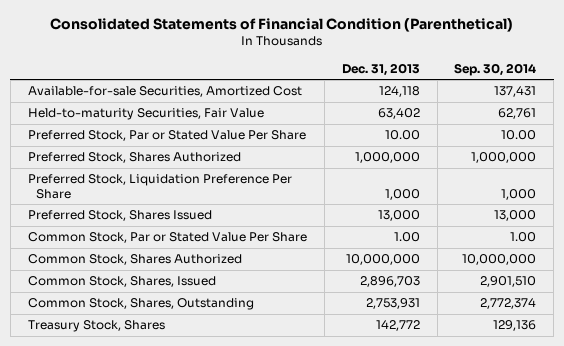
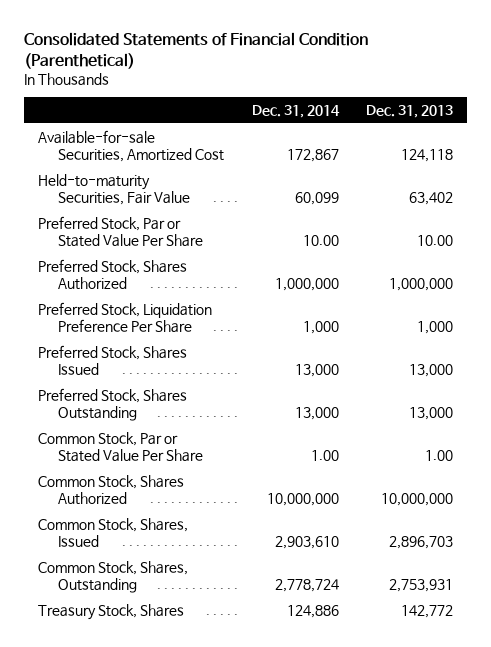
[454,62,537,76] Sep. 30, 2014 -> none
none -> [251,104,340,118] Dec. 31, 2014
none -> [37,387,187,421] Preferred Stock, Shares Outstanding

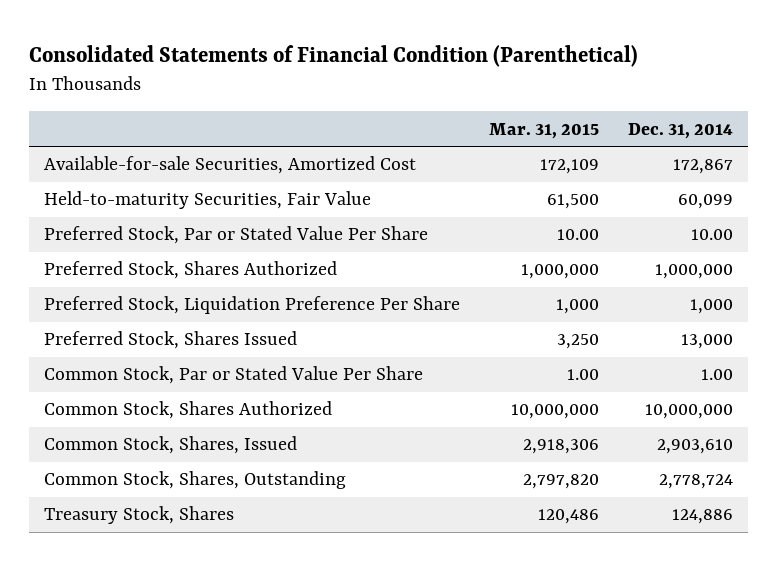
[366,104,454,118] Dec. 31, 2013 -> none
none -> [488,122,599,139] Mar. 31, 2015
[37,387,187,421] Preferred Stock, Shares Outstanding -> none

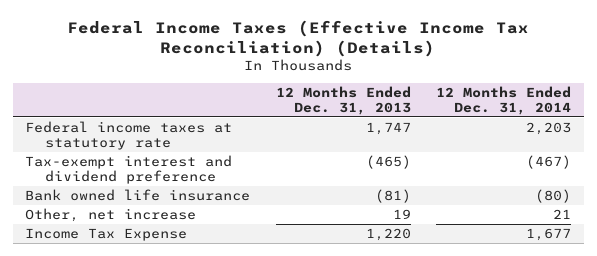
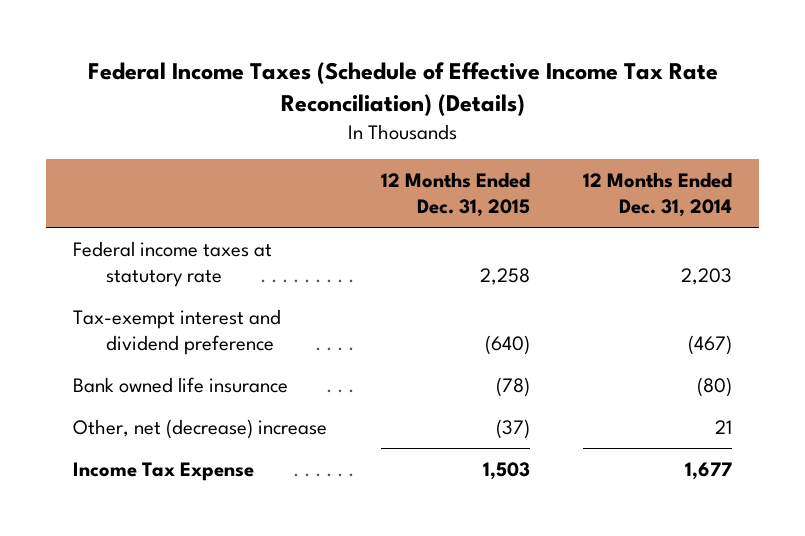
[67,19,530,57] Federal Income Taxes (Effective Income Tax Reconciliation) (Details) -> [87,61,718,116] Federal Income Taxes (Schedule of Effective Income Tax Rate Reconciliation) (Details)
[275,85,411,115] 12 Months Ended Dec. 31, 2013 -> none
none -> [380,172,530,218] 12 Months Ended Dec. 31, 2015
[25,207,197,222] Other, net increase -> [73,418,328,439] Other, net (decrease) increase

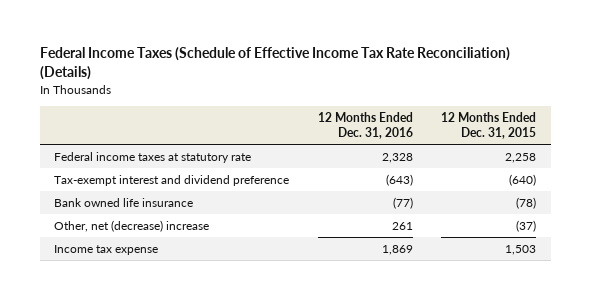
[583,172,733,218] 12 Months Ended Dec. 31, 2014 -> none
none -> [317,111,413,140] 12 Months Ended Dec. 31, 2016
[73,461,255,481] Income Tax Expense -> [53,244,158,255] Income tax expense

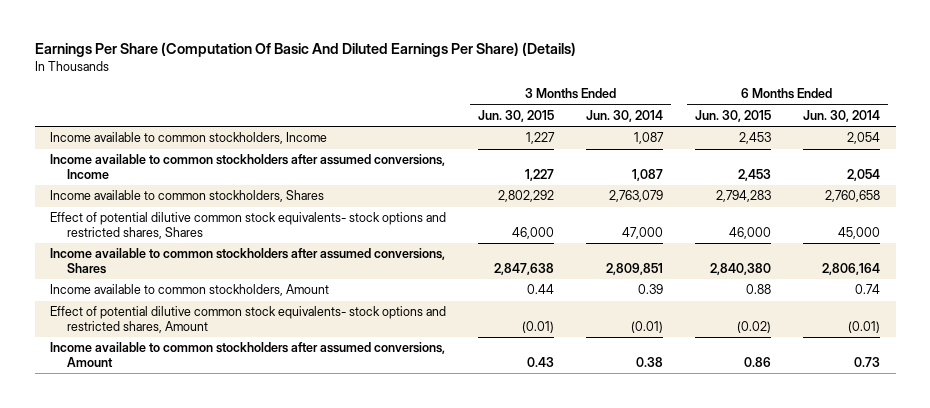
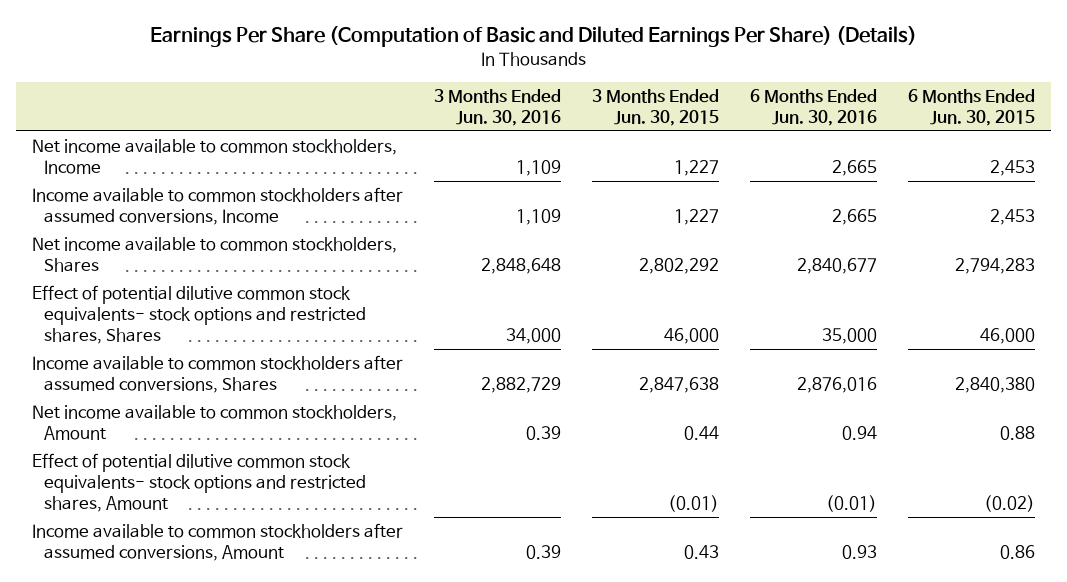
[34,41,576,57] Earnings Per Share (Computation Of Basic And Diluted Earnings Per Share) (Details) -> [150,26,918,48] Earnings Per Share (Computation of Basic and Diluted Earnings Per Share) (Details)
[586,109,664,122] Jun. 30, 2014 -> none
[802,109,880,122] Jun. 30, 2014 -> none
none -> [433,88,561,126] 3 Months Ended Jun. 30, 2016
none -> [749,88,877,126] 6 Months Ended Jun. 30, 2016
[50,132,328,145] Income available to common stockholders, Income -> [31,138,397,175] Net income available to common stockholders, Income
[50,190,325,203] Income available to common stockholders, Shares -> [31,236,397,273] Net income available to common stockholders, Shares
[50,284,330,297] Income available to common stockholders, Amount -> [31,404,397,441] Net income available to common stockholders, Amount

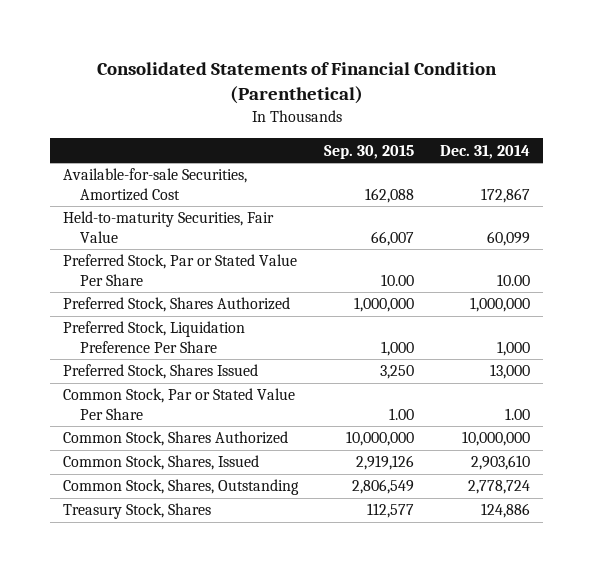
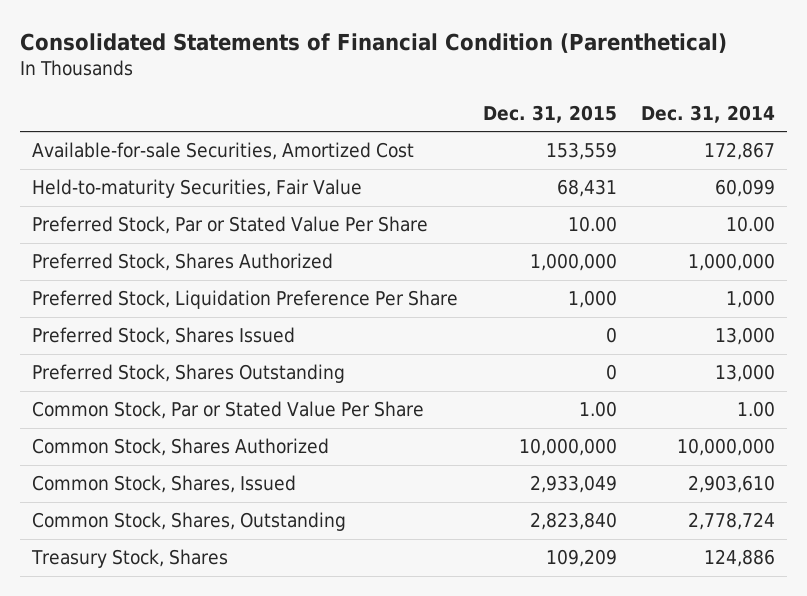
[324,144,415,159] Sep. 30, 2015 -> none
none -> [482,104,617,123] Dec. 31, 2015
none -> [32,364,346,384] Preferred Stock, Shares Outstanding

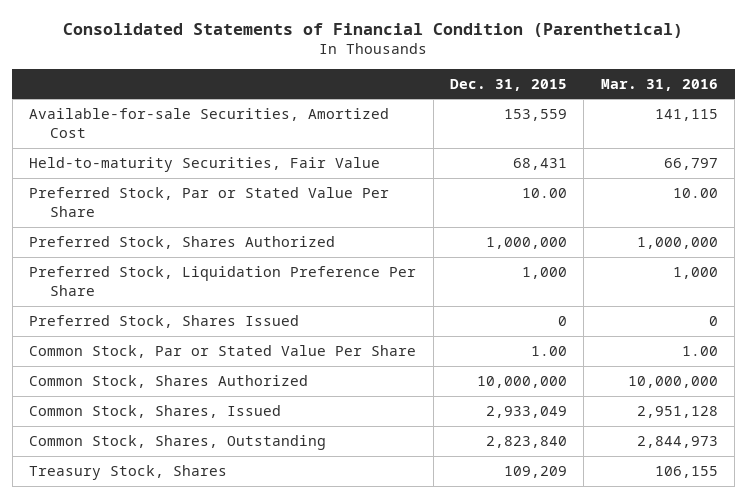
[640,104,775,123] Dec. 31, 2014 -> none
none -> [600,78,718,91] Mar. 31, 2016
[32,364,346,384] Preferred Stock, Shares Outstanding -> none

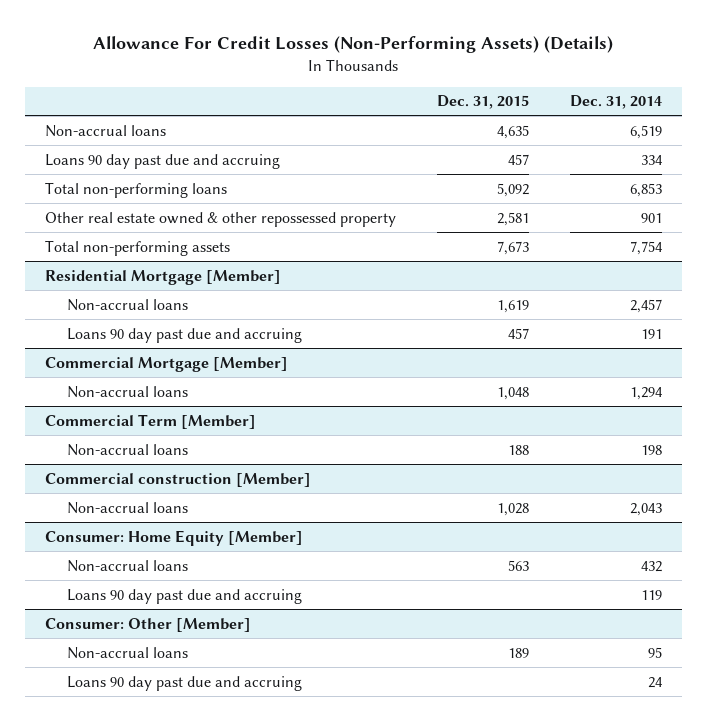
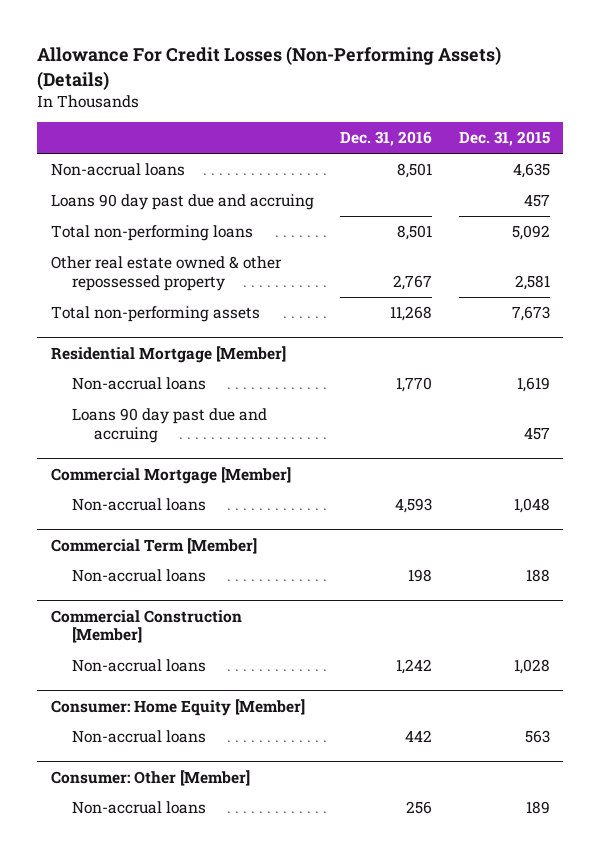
[569,95,662,110] Dec. 31, 2014 -> none
none -> [340,131,433,147] Dec. 31, 2016
[45,472,312,487] Commercial construction [Member] -> [50,609,242,644] Commercial Construction [Member]
[67,588,303,604] Loans 90 day past due and accruing -> none
[67,675,303,691] Loans 90 day past due and accruing -> none

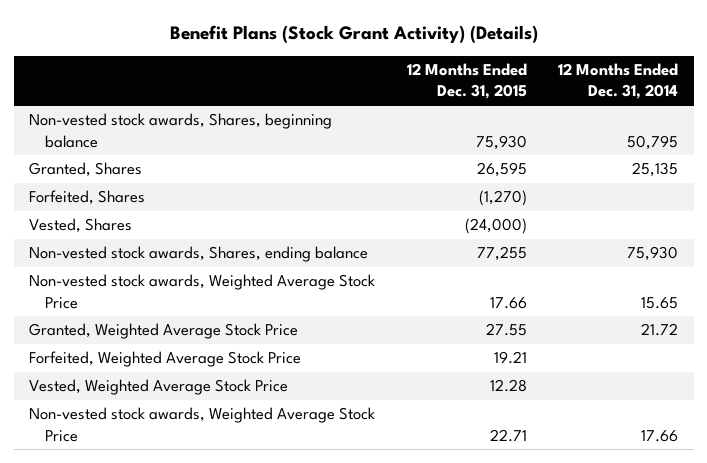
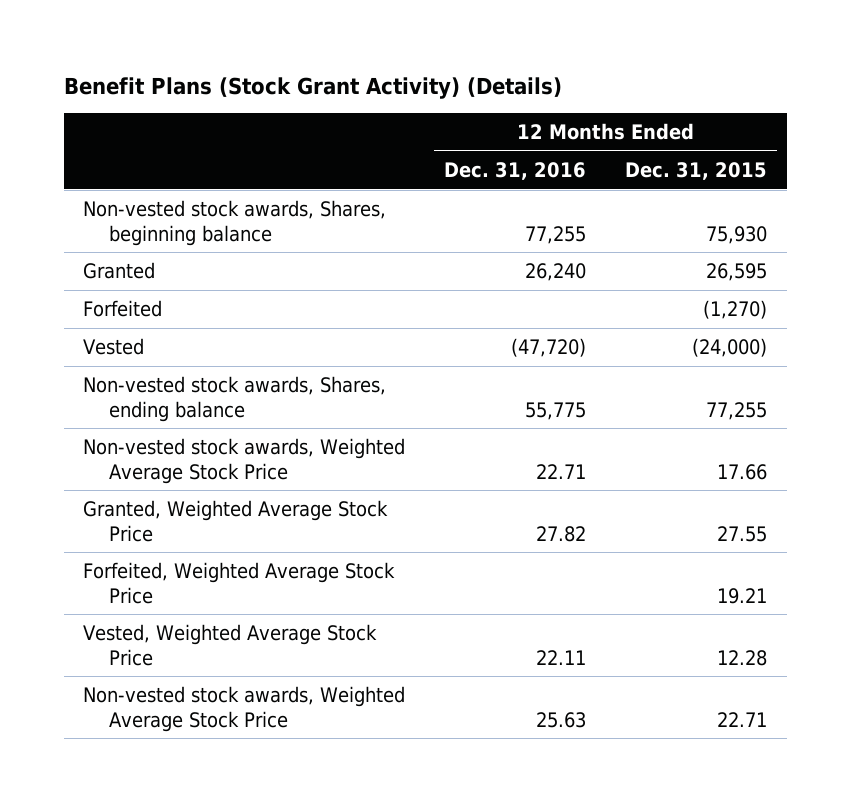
[557,63,678,100] 12 Months Ended Dec. 31, 2014 -> none
none -> [444,161,587,180] Dec. 31, 2016
[29,162,143,178] Granted, Shares -> [83,261,156,279] Granted
[29,190,146,206] Forfeited, Shares -> [83,299,163,317] Forfeited
[29,218,133,234] Vested, Shares -> [83,337,145,355] Vested

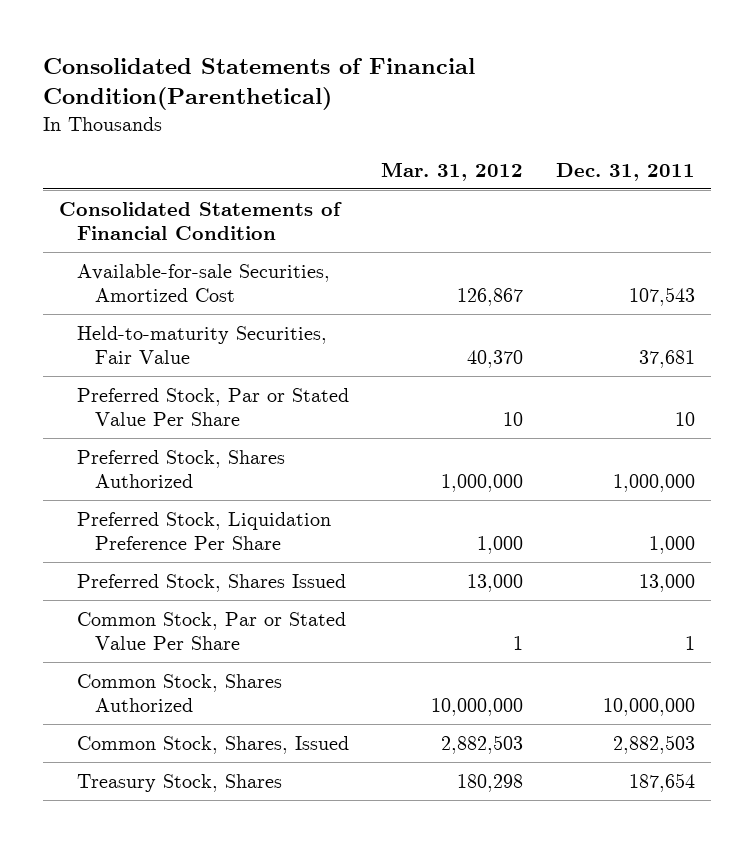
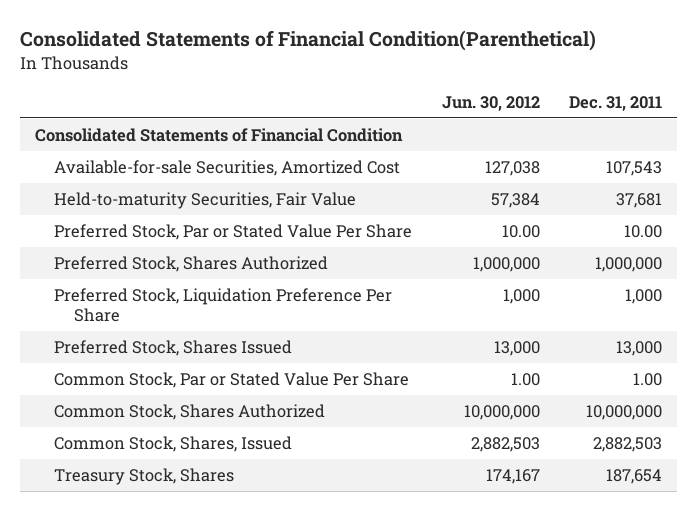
[381,161,524,181] Mar. 31, 2012 -> none
none -> [441,95,540,111] Jun. 30, 2012
[674,412,695,427] 10 -> [624,225,663,239] 10.00
[684,636,695,651] 1 -> [633,373,663,387] 1.00

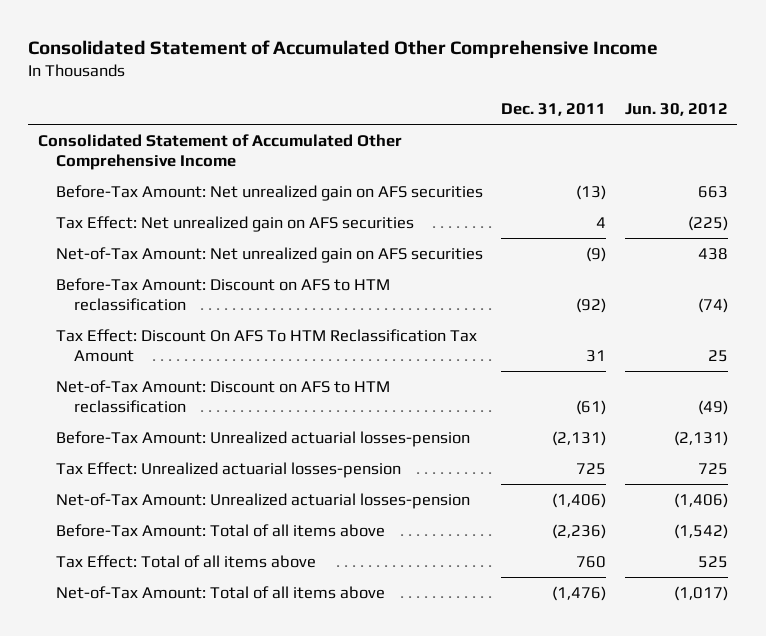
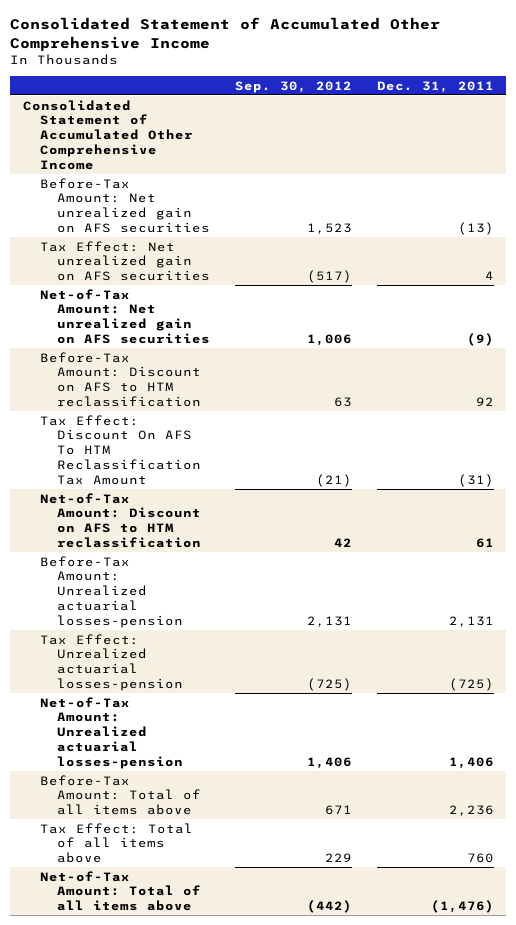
[625,102,729,116] Jun. 30, 2012 -> none
none -> [234,80,352,93] Sep. 30, 2012
[576,298,607,314] (92) -> [475,397,494,407] 92
[586,350,607,363] 31 -> [457,474,494,488] (31)
[576,400,607,416] (61) -> [475,538,494,549] 61
[552,431,607,447] (2,131) -> [448,616,494,628] 2,131
[576,463,607,476] 725 -> [448,678,494,692] (725)
[552,493,607,509] (1,406) -> [448,757,494,770] 1,406
[552,524,607,540] (2,236) -> [448,805,494,817] 2,236

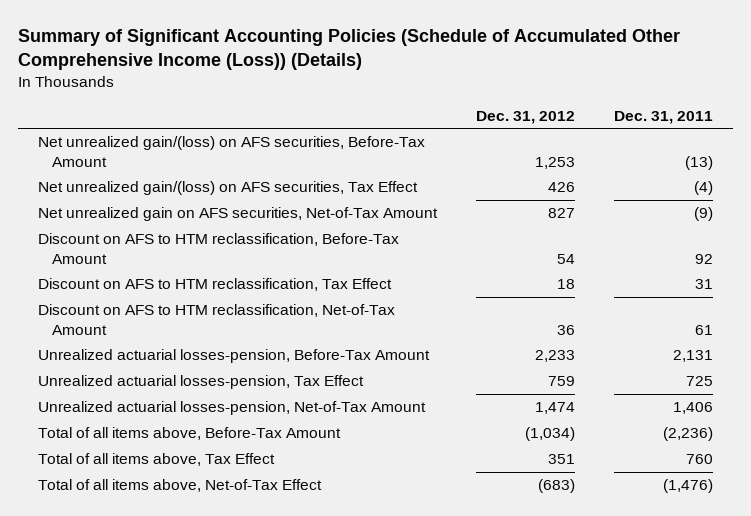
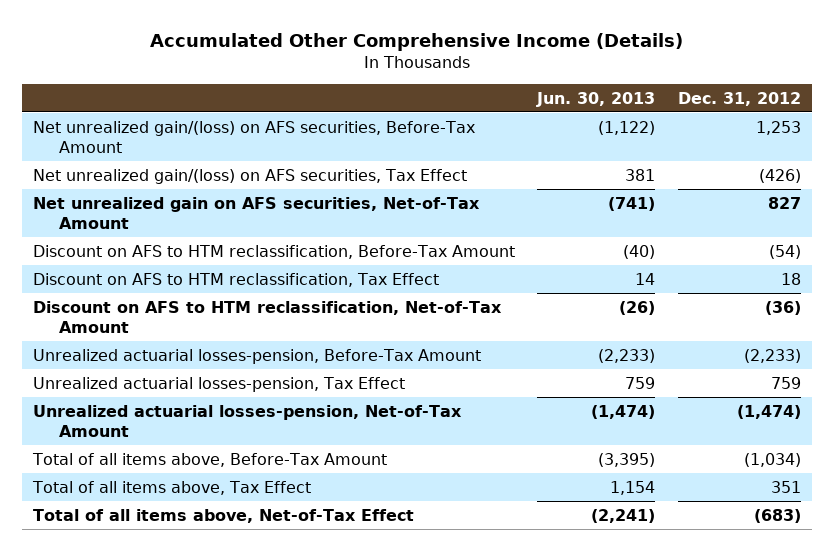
[17,28,680,71] Summary of Significant Accounting Policies (Schedule of Accumulated Other Comprehensive Income (Loss)) (Details) -> [150,32,684,51] Accumulated Other Comprehensive Income (Details)
[614,110,714,124] Dec. 31, 2011 -> none
none -> [536,91,656,107] Jun. 30, 2013
[547,182,575,193] 426 -> [758,168,801,183] (426)
[556,253,575,264] 54 -> [768,244,801,259] (54)
[556,324,575,335] 36 -> [764,300,801,315] (36)
[534,350,575,363] 2,233 -> [743,348,801,363] (2,233)
[534,402,575,415] 1,474 -> [736,404,801,419] (1,474)

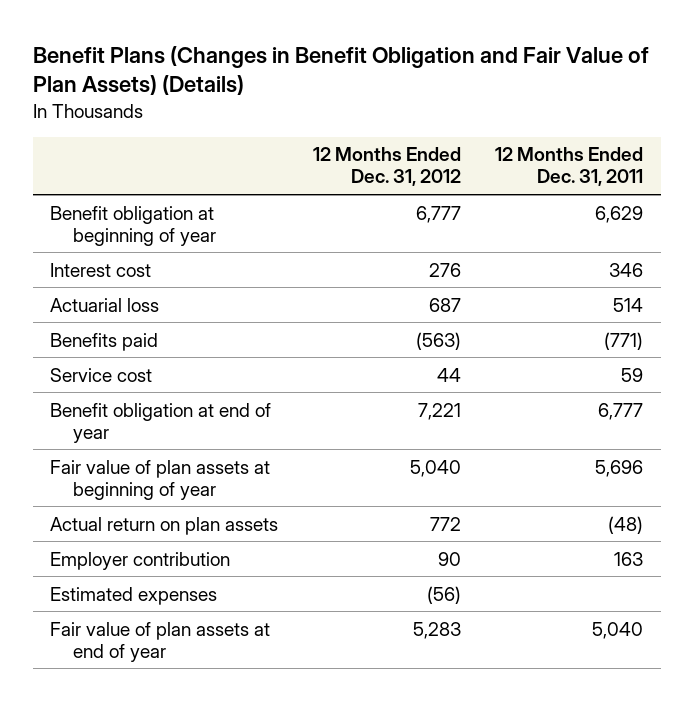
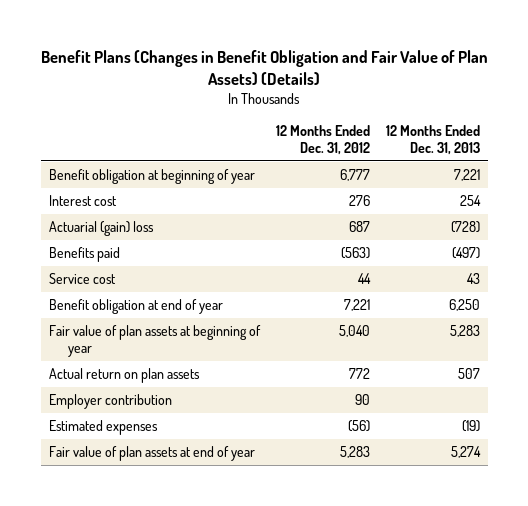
[495,147,644,187] 12 Months Ended Dec. 31, 2011 -> none
none -> [385,125,480,155] 12 Months Ended Dec. 31, 2013
[50,297,160,312] Actuarial loss -> [48,221,154,237] Actuarial (gain) loss

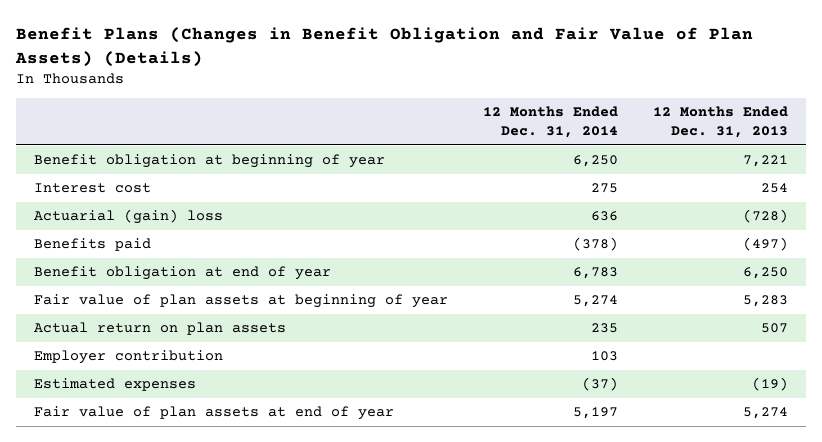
[275,125,370,155] 12 Months Ended Dec. 31, 2012 -> none
none -> [482,106,618,139] 12 Months Ended Dec. 31, 2014
[48,273,116,285] Service cost -> none

